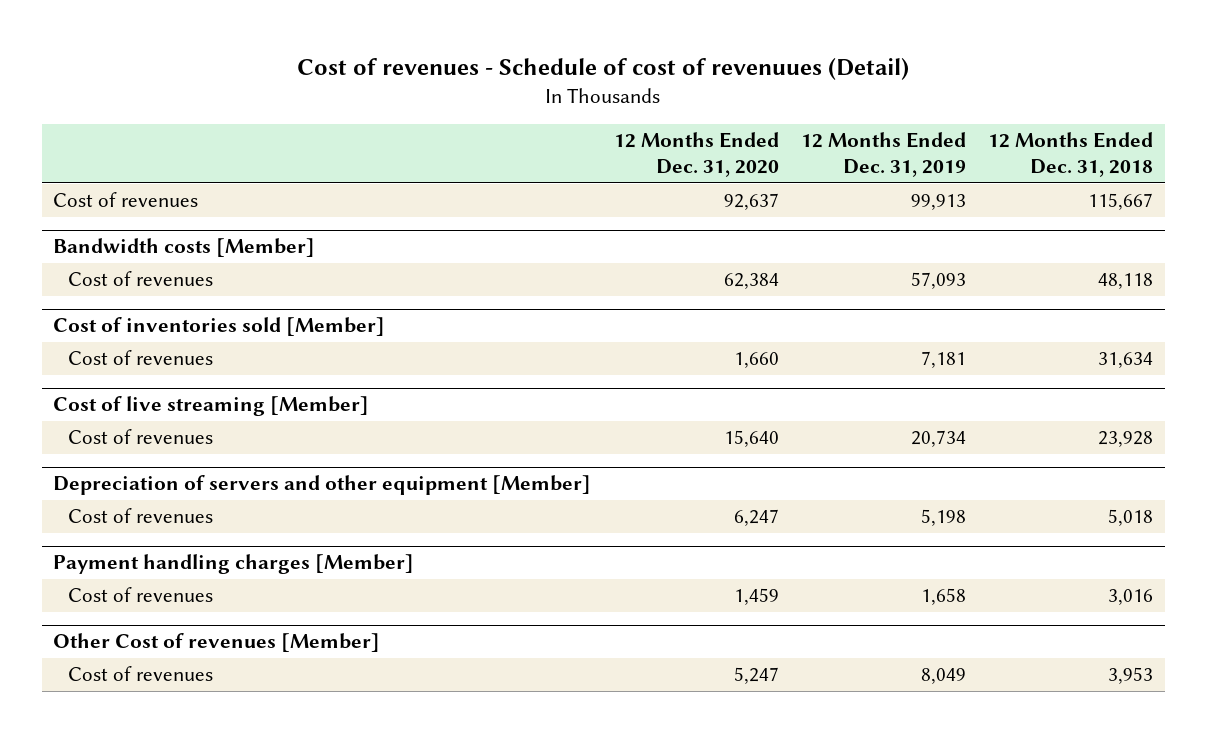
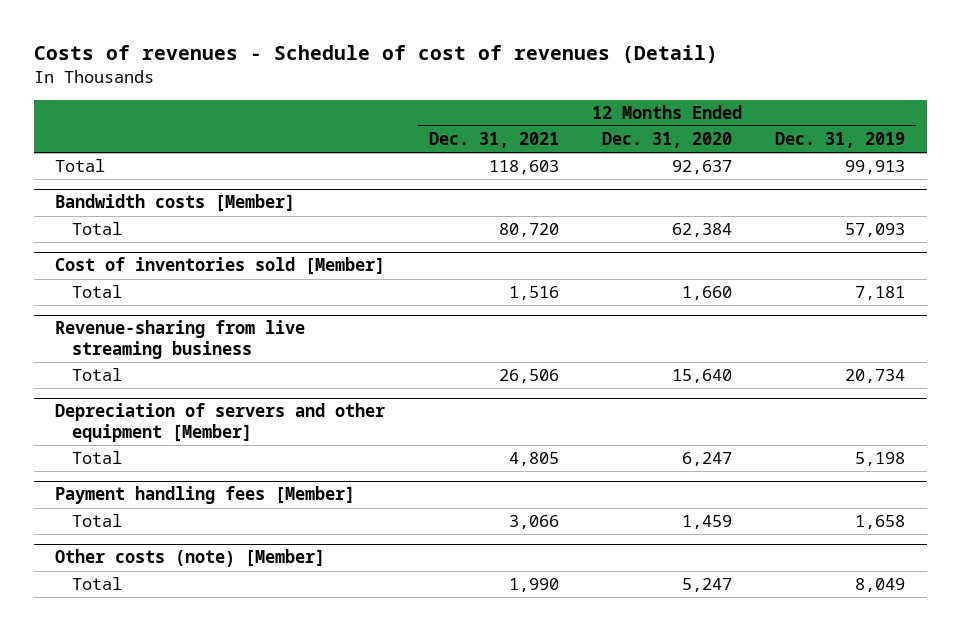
[297,57,910,80] Cost of revenues - Schedule of cost of revenuues (Detail) -> [33,44,718,63] Costs of revenues - Schedule of cost of revenues (Detail)
[988,131,1154,177] 12 Months Ended Dec. 31, 2018 -> none
none -> [428,132,559,149] Dec. 31, 2021
[53,192,199,208] Cost of revenues -> [55,159,106,173] Total
[68,271,214,287] Cost of revenues -> [71,222,122,236] Total
[68,350,214,366] Cost of revenues -> [71,285,122,299] Total
[53,396,370,417] Cost of live streaming [Member] -> [55,320,306,359] Revenue-sharing from live streaming business
[68,429,214,445] Cost of revenues -> [71,368,122,382] Total
[68,508,214,524] Cost of revenues -> [71,451,122,465] Total
[53,554,415,575] Payment handling charges [Member] -> [55,486,356,505] Payment handling fees [Member]
[68,587,214,603] Cost of revenues -> [71,514,122,528] Total
[53,633,381,653] Other Cost of revenues [Member] -> [55,549,326,568] Other costs (note) [Member]
[68,666,214,682] Cost of revenues -> [71,577,122,591] Total

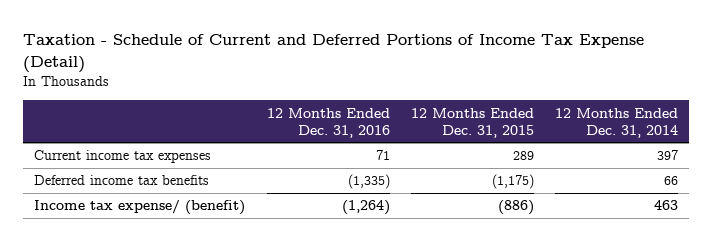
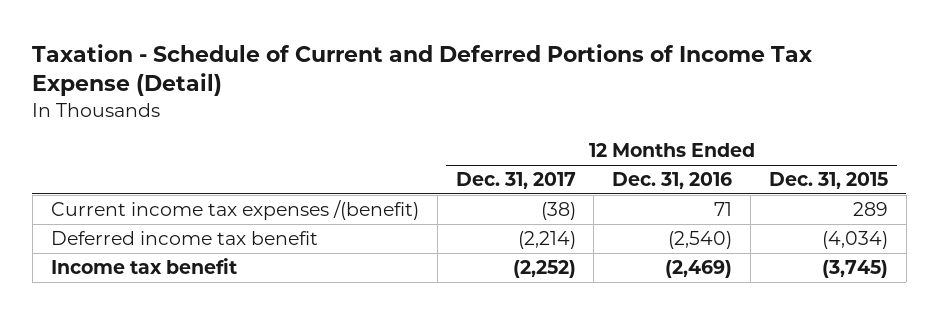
[555,107,679,138] 12 Months Ended Dec. 31, 2014 -> none
none -> [455,172,576,190] Dec. 31, 2017
[34,150,212,164] Current income tax expenses -> [50,200,419,221] Current income tax expenses /(benefit)
[34,175,210,186] Deferred income tax benefits -> [50,231,318,246] Deferred income tax benefit
[347,174,390,190] (1,335) -> [668,231,733,250] (2,540)
[491,174,534,190] (1,175) -> [821,231,888,250] (4,034)
[34,200,246,216] Income tax expense/ (benefit) -> [50,258,237,275] Income tax benefit
[341,200,390,216] (1,264) -> [665,260,733,279] (2,469)
[497,200,534,216] (886) -> [821,260,888,279] (3,745)

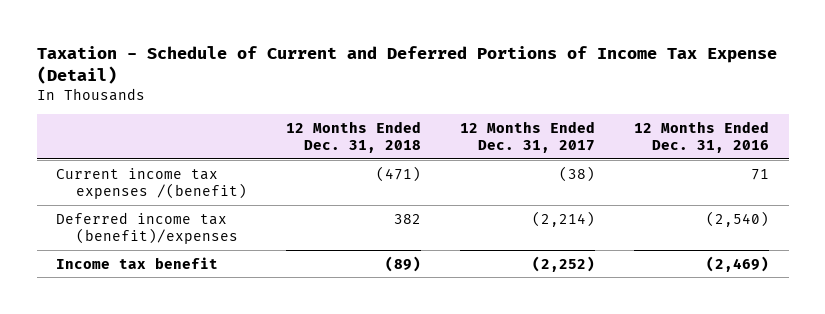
[768,172,888,190] Dec. 31, 2015 -> none
none -> [286,121,422,154] 12 Months Ended Dec. 31, 2018
[50,231,318,246] Deferred income tax benefit -> [56,211,239,244] Deferred income tax (benefit)/expenses

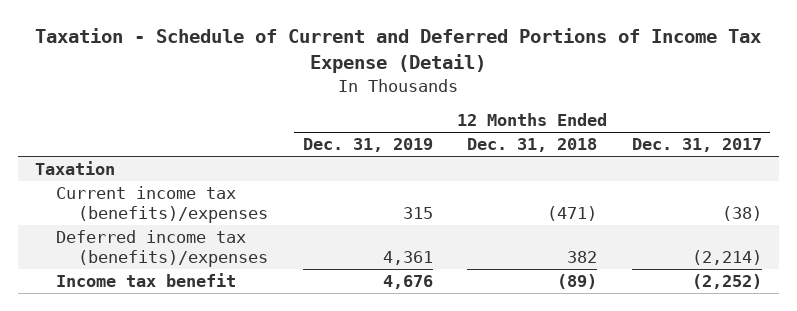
[634,121,770,154] 12 Months Ended Dec. 31, 2016 -> none
none -> [302,138,433,153] Dec. 31, 2019
none -> [34,161,115,176] Taxation
[56,167,248,199] Current income tax expenses /(benefit) -> [56,186,268,224] Current income tax (benefits)/expenses
[56,211,239,244] Deferred income tax (benefit)/expenses -> [56,230,268,268] Deferred income tax (benefits)/expenses

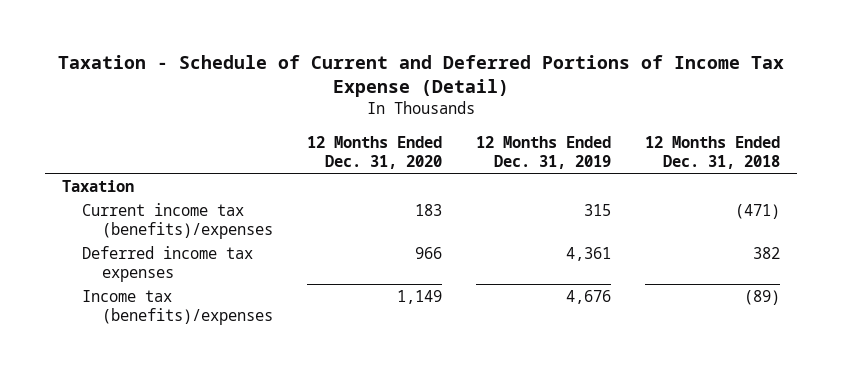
[631,138,762,153] Dec. 31, 2017 -> none
none -> [307,135,443,169] 12 Months Ended Dec. 31, 2020
[56,230,268,268] Deferred income tax (benefits)/expenses -> [82,245,254,282] Deferred income tax expenses
[56,273,237,288] Income tax benefit -> [82,289,274,325] Income tax (benefits)/expenses

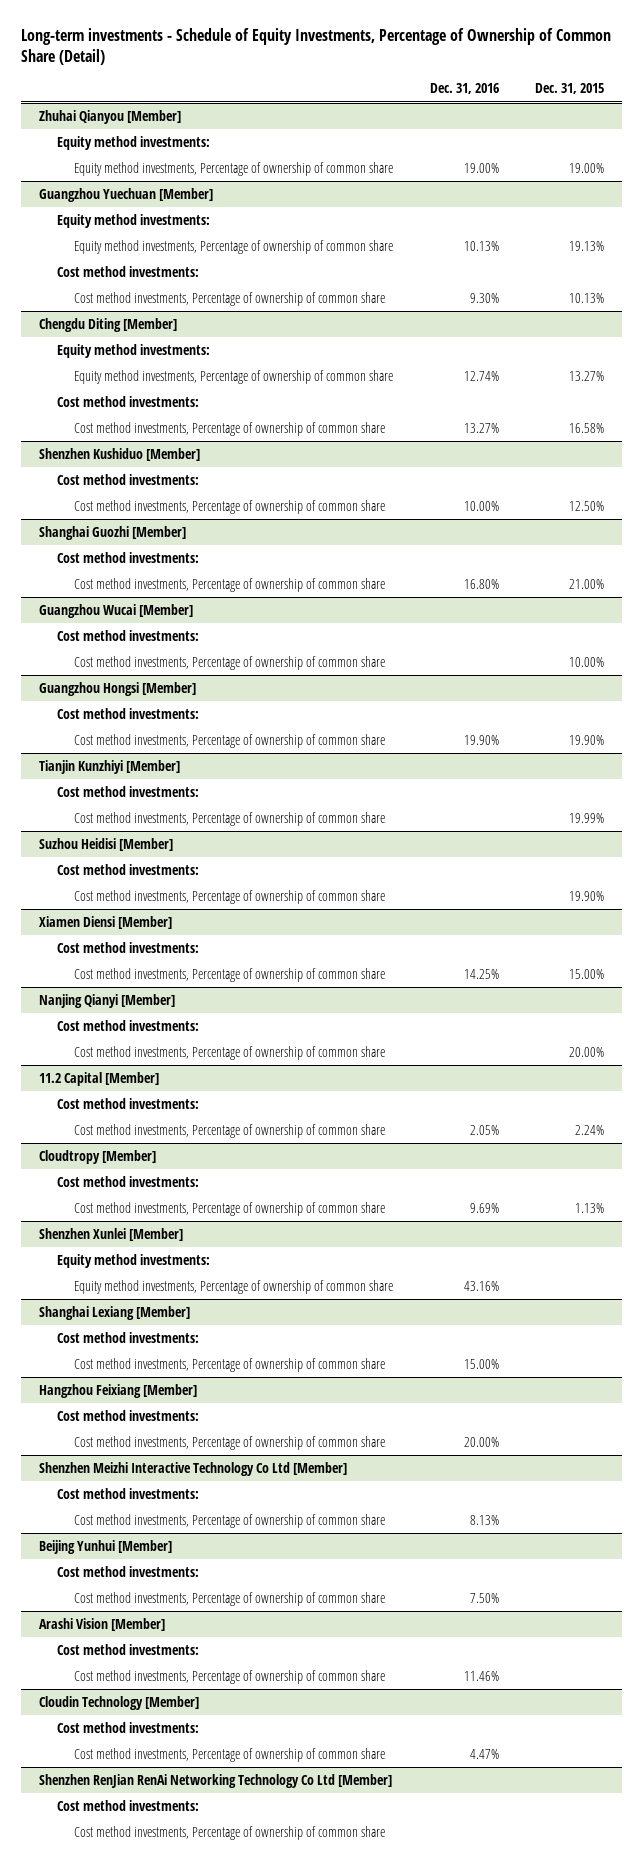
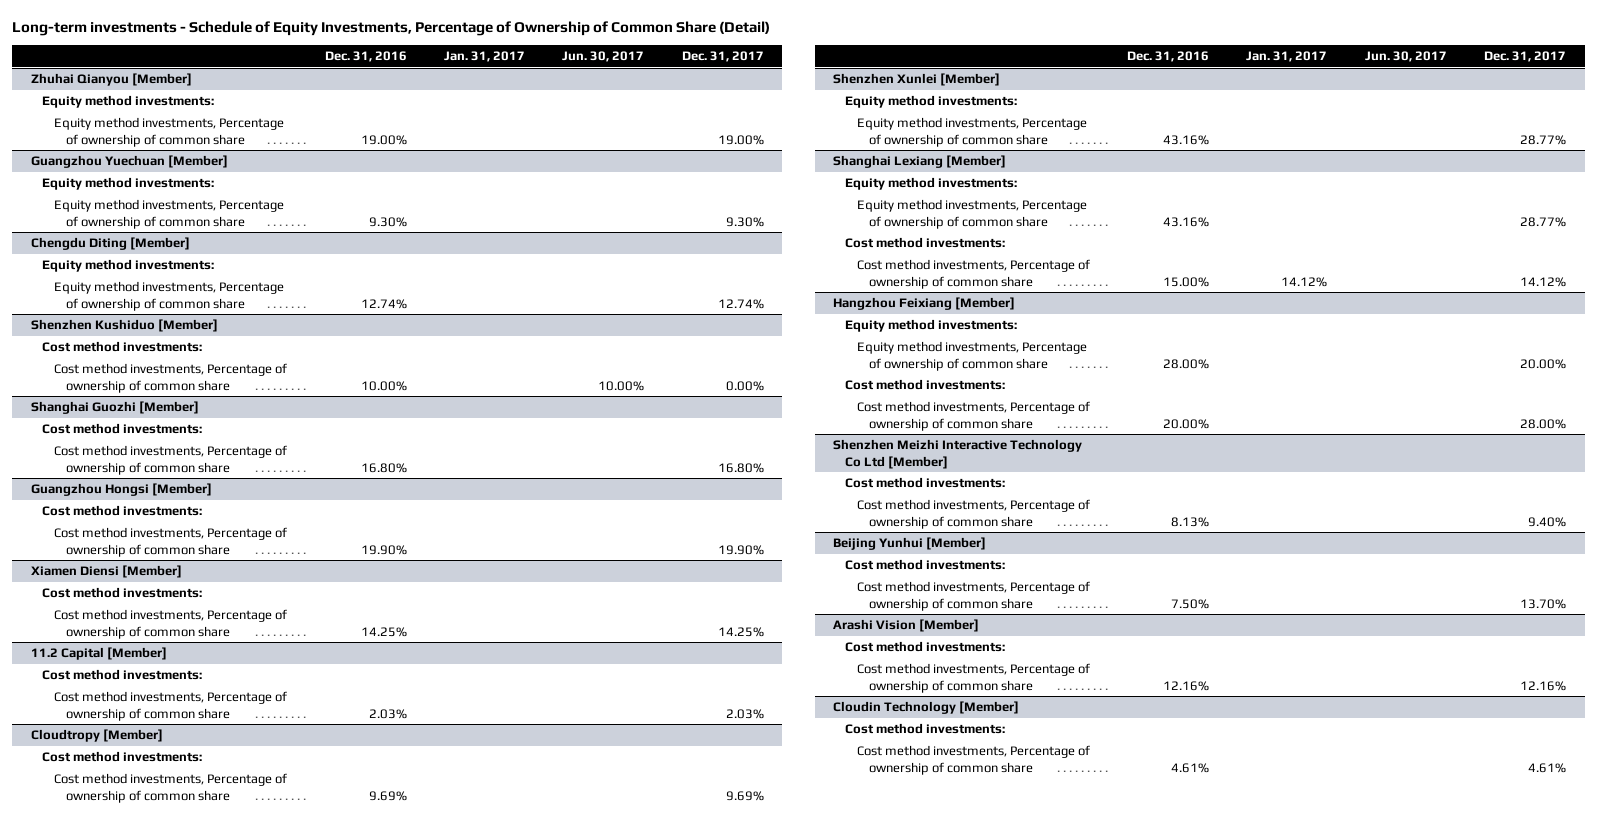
[534,83,604,95] Dec. 31, 2015 -> none
none -> [443,51,525,63] Jan. 31, 2017
none -> [562,51,645,63] Jun. 30, 2017
none -> [681,51,764,63] Dec. 31, 2017
[56,265,199,277] Cost method investments: -> none
[74,291,386,306] Cost method investments, Percentage of ownership of common share -> none
[463,240,499,251] 10.13% -> [368,216,407,227] 9.30%
[56,395,199,407] Cost method investments: -> none
[74,421,386,436] Cost method investments, Percentage of ownership of common share -> none
[38,603,193,618] Guangzhou Wucai [Member] -> none
[56,629,199,641] Cost method investments: -> none
[74,655,386,670] Cost method investments, Percentage of ownership of common share -> none
[38,759,180,774] Tianjin Kunzhiyi [Member] -> none
[56,785,199,797] Cost method investments: -> none
[74,811,386,826] Cost method investments, Percentage of ownership of common share -> none
[38,837,173,851] Suzhou Heidisi [Member] -> none
[56,863,199,875] Cost method investments: -> none
[74,889,386,904] Cost method investments, Percentage of ownership of common share -> none
[38,993,175,1008] Nanjing Qianyi [Member] -> none
[56,1019,199,1031] Cost method investments: -> none
[74,1045,386,1060] Cost method investments, Percentage of ownership of common share -> none
[469,1124,499,1135] 2.05% -> [368,708,407,719] 2.03%
none -> [845,177,1018,191] Equity method investments:
none -> [856,199,1087,229] Equity method investments, Percentage of ownership of common share
none -> [845,319,1018,333] Equity method investments:
none -> [856,341,1087,371] Equity method investments, Percentage of ownership of common share
[463,1670,499,1681] 11.46% -> [1163,680,1210,691] 12.16%
[38,1773,392,1788] Shenzhen RenJian RenAi Networking Technology Co Ltd [Member] -> none
[56,1799,199,1811] Cost method investments: -> none
[74,1825,386,1840] Cost method investments, Percentage of ownership of common share -> none
[469,1748,499,1759] 4.47% -> [1171,762,1210,773] 4.61%

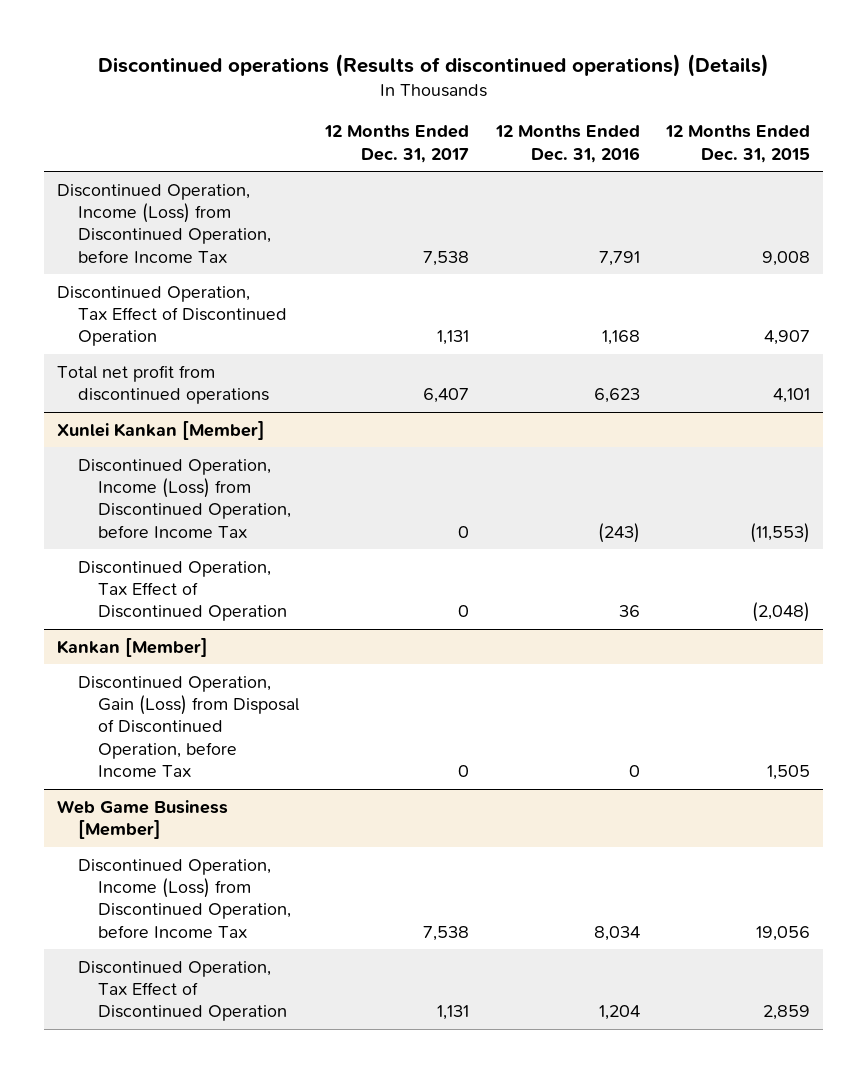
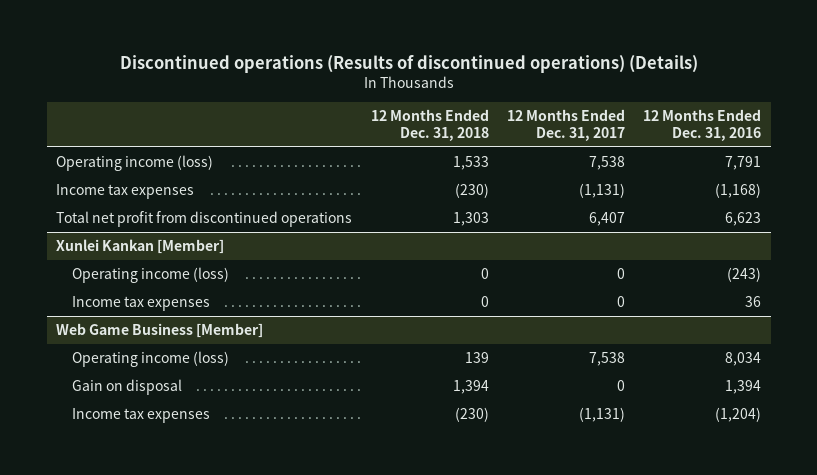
[664,125,810,163] 12 Months Ended Dec. 31, 2015 -> none
none -> [370,109,489,141] 12 Months Ended Dec. 31, 2018
[57,285,287,347] Discontinued Operation, Tax Effect of Discontinued Operation -> none
[57,183,271,263] Discontinued Operation, Income (Loss) from Discontinued Operation, before Income Tax -> [56,155,214,172] Operating income (loss)
none -> [56,184,195,200] Income tax expenses
[57,637,209,657] Kankan [Member] -> none
[77,675,300,778] Discontinued Operation, Gain (Loss) from Disposal of Discontinued Operation, before Income Tax -> none
[77,458,292,538] Discontinued Operation, Income (Loss) from Discontinued Operation, before Income Tax -> [71,267,229,284] Operating income (loss)
[77,560,288,622] Discontinued Operation, Tax Effect of Discontinued Operation -> [71,296,210,312] Income tax expenses
[77,960,288,1022] Discontinued Operation, Tax Effect of Discontinued Operation -> none
[77,858,292,938] Discontinued Operation, Income (Loss) from Discontinued Operation, before Income Tax -> [71,351,229,368] Operating income (loss)
none -> [71,379,182,396] Gain on disposal
none -> [71,408,210,424] Income tax expenses

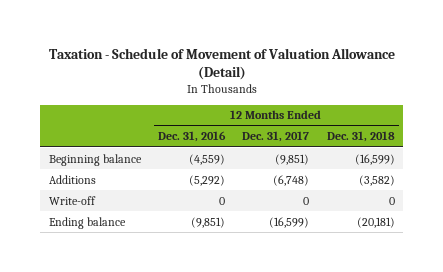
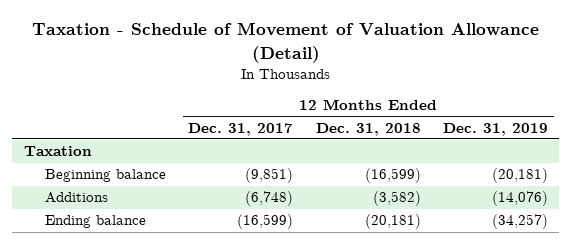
[158,131,227,143] Dec. 31, 2016 -> none
none -> [443,122,549,136] Dec. 31, 2019
none -> [23,146,92,157] Taxation
[48,195,96,205] Write-off -> none

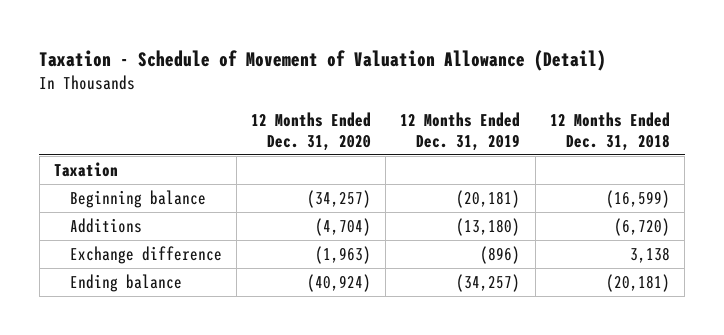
[188,122,294,136] Dec. 31, 2017 -> none
none -> [250,112,371,151] 12 Months Ended Dec. 31, 2020
[372,191,421,207] (3,582) -> [613,218,670,237] (6,720)
[492,191,549,207] (14,076) -> [456,218,521,237] (13,180)
none -> [69,246,222,265] Exchange difference

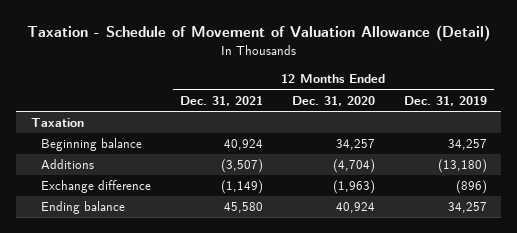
[549,112,670,151] 12 Months Ended Dec. 31, 2018 -> none
none -> [180,95,264,106] Dec. 31, 2021
[306,190,371,209] (34,257) -> [335,139,375,151] 34,257
[456,190,521,209] (20,181) -> [447,139,487,151] 34,257
[306,274,371,293] (40,924) -> [335,202,375,214] 40,924
[456,274,521,293] (34,257) -> [447,202,487,214] 34,257

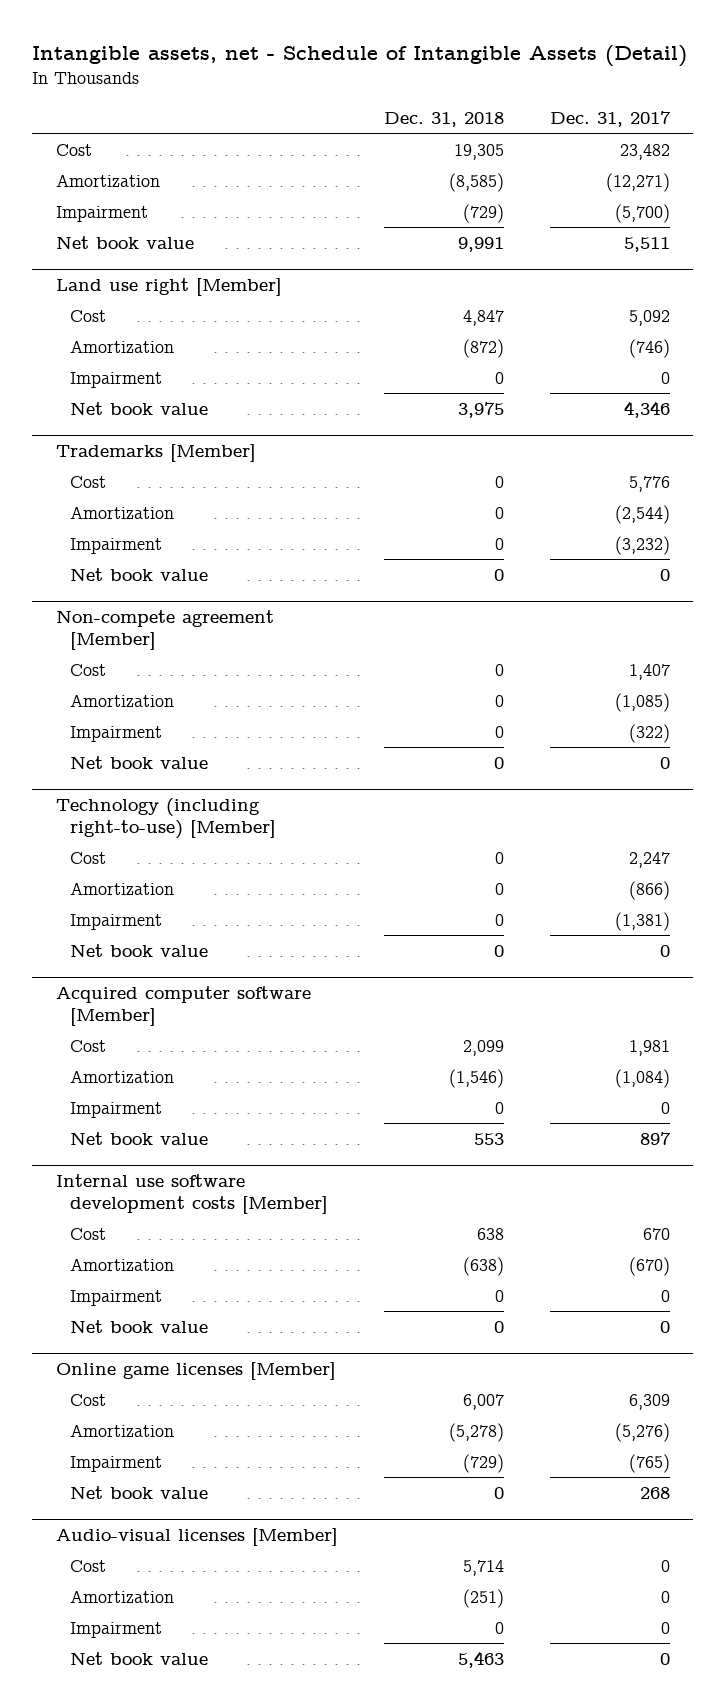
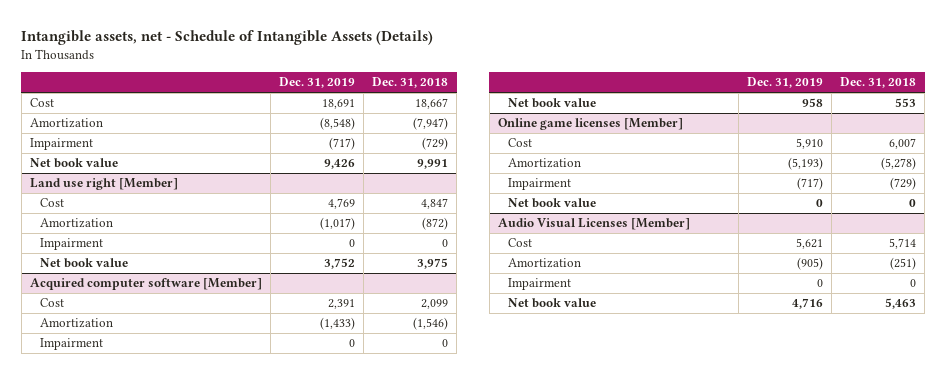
[32,45,688,68] Intangible assets, net - Schedule of Intangible Assets (Detail) -> [21,30,434,46] Intangible assets, net - Schedule of Intangible Assets (Details)
[549,110,671,127] Dec. 31, 2017 -> none
none -> [278,77,355,89] Dec. 31, 2019
[453,143,504,160] 19,305 -> [415,98,449,110] 18,667
[448,172,504,192] (8,585) -> [413,117,449,131] (7,947)
[55,443,256,462] Trademarks [Member] -> none
[69,475,106,488] Cost -> none
[69,505,174,519] Amortization -> none
[69,537,162,554] Impairment -> none
[69,567,208,581] Net book value -> none
[55,609,274,650] Non-compete agreement [Member] -> none
[69,663,106,676] Cost -> none
[69,693,174,707] Amortization -> none
[69,725,162,742] Impairment -> none
[69,755,208,769] Net book value -> none
[55,797,276,839] Technology (including right-to-use) [Member] -> none
[69,851,106,864] Cost -> none
[69,881,174,895] Amortization -> none
[69,913,162,930] Impairment -> none
[69,943,208,957] Net book value -> none
[55,1173,328,1214] Internal use software development costs [Member] -> none
[69,1227,106,1240] Cost -> none
[69,1257,174,1271] Amortization -> none
[69,1289,162,1306] Impairment -> none
[69,1319,208,1333] Net book value -> none
[55,1527,338,1546] Audio-visual licenses [Member] -> [497,218,690,231] Audio Visual Licenses [Member]

